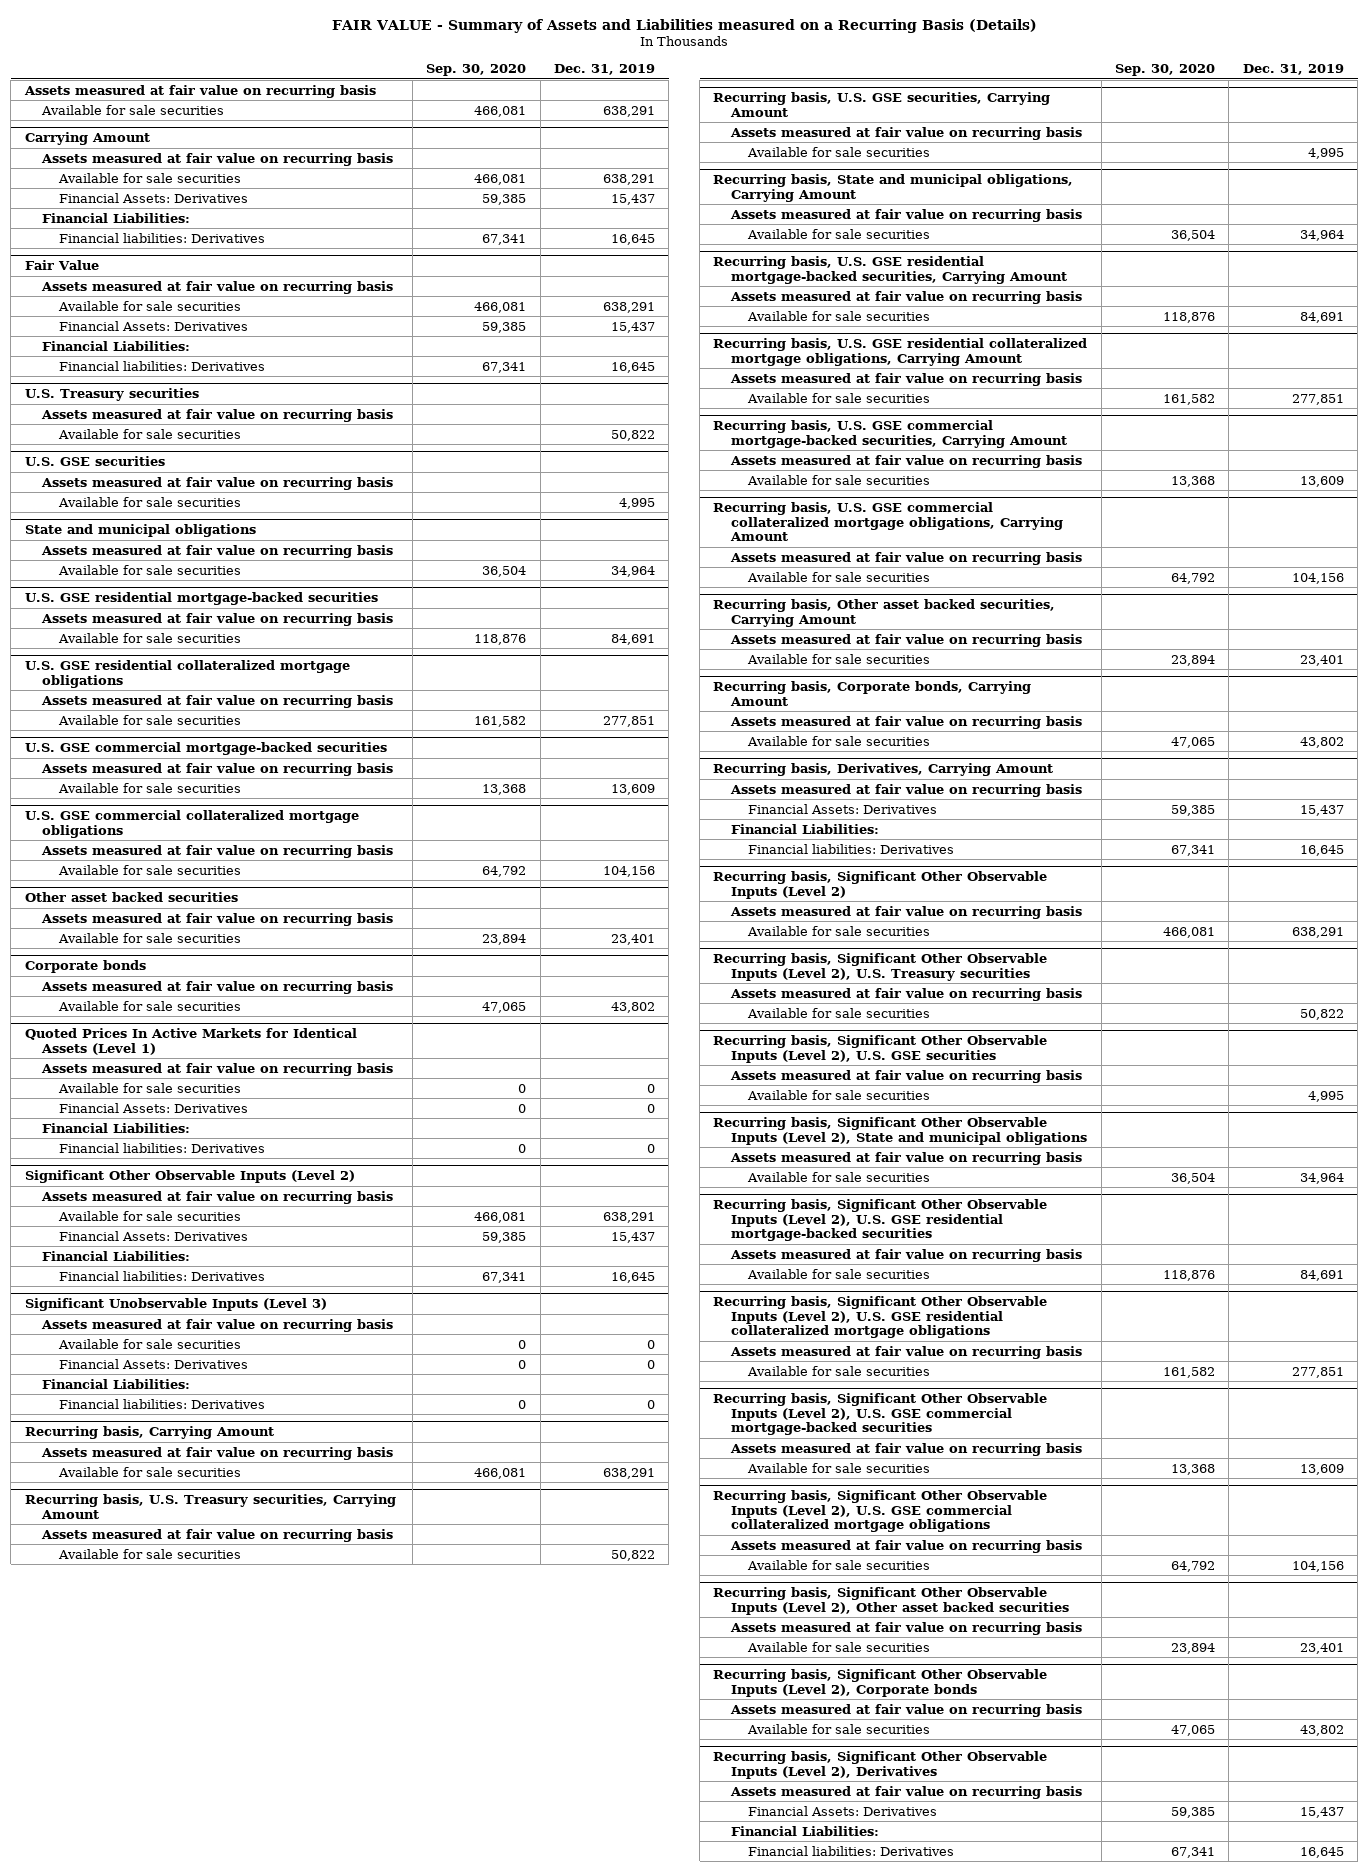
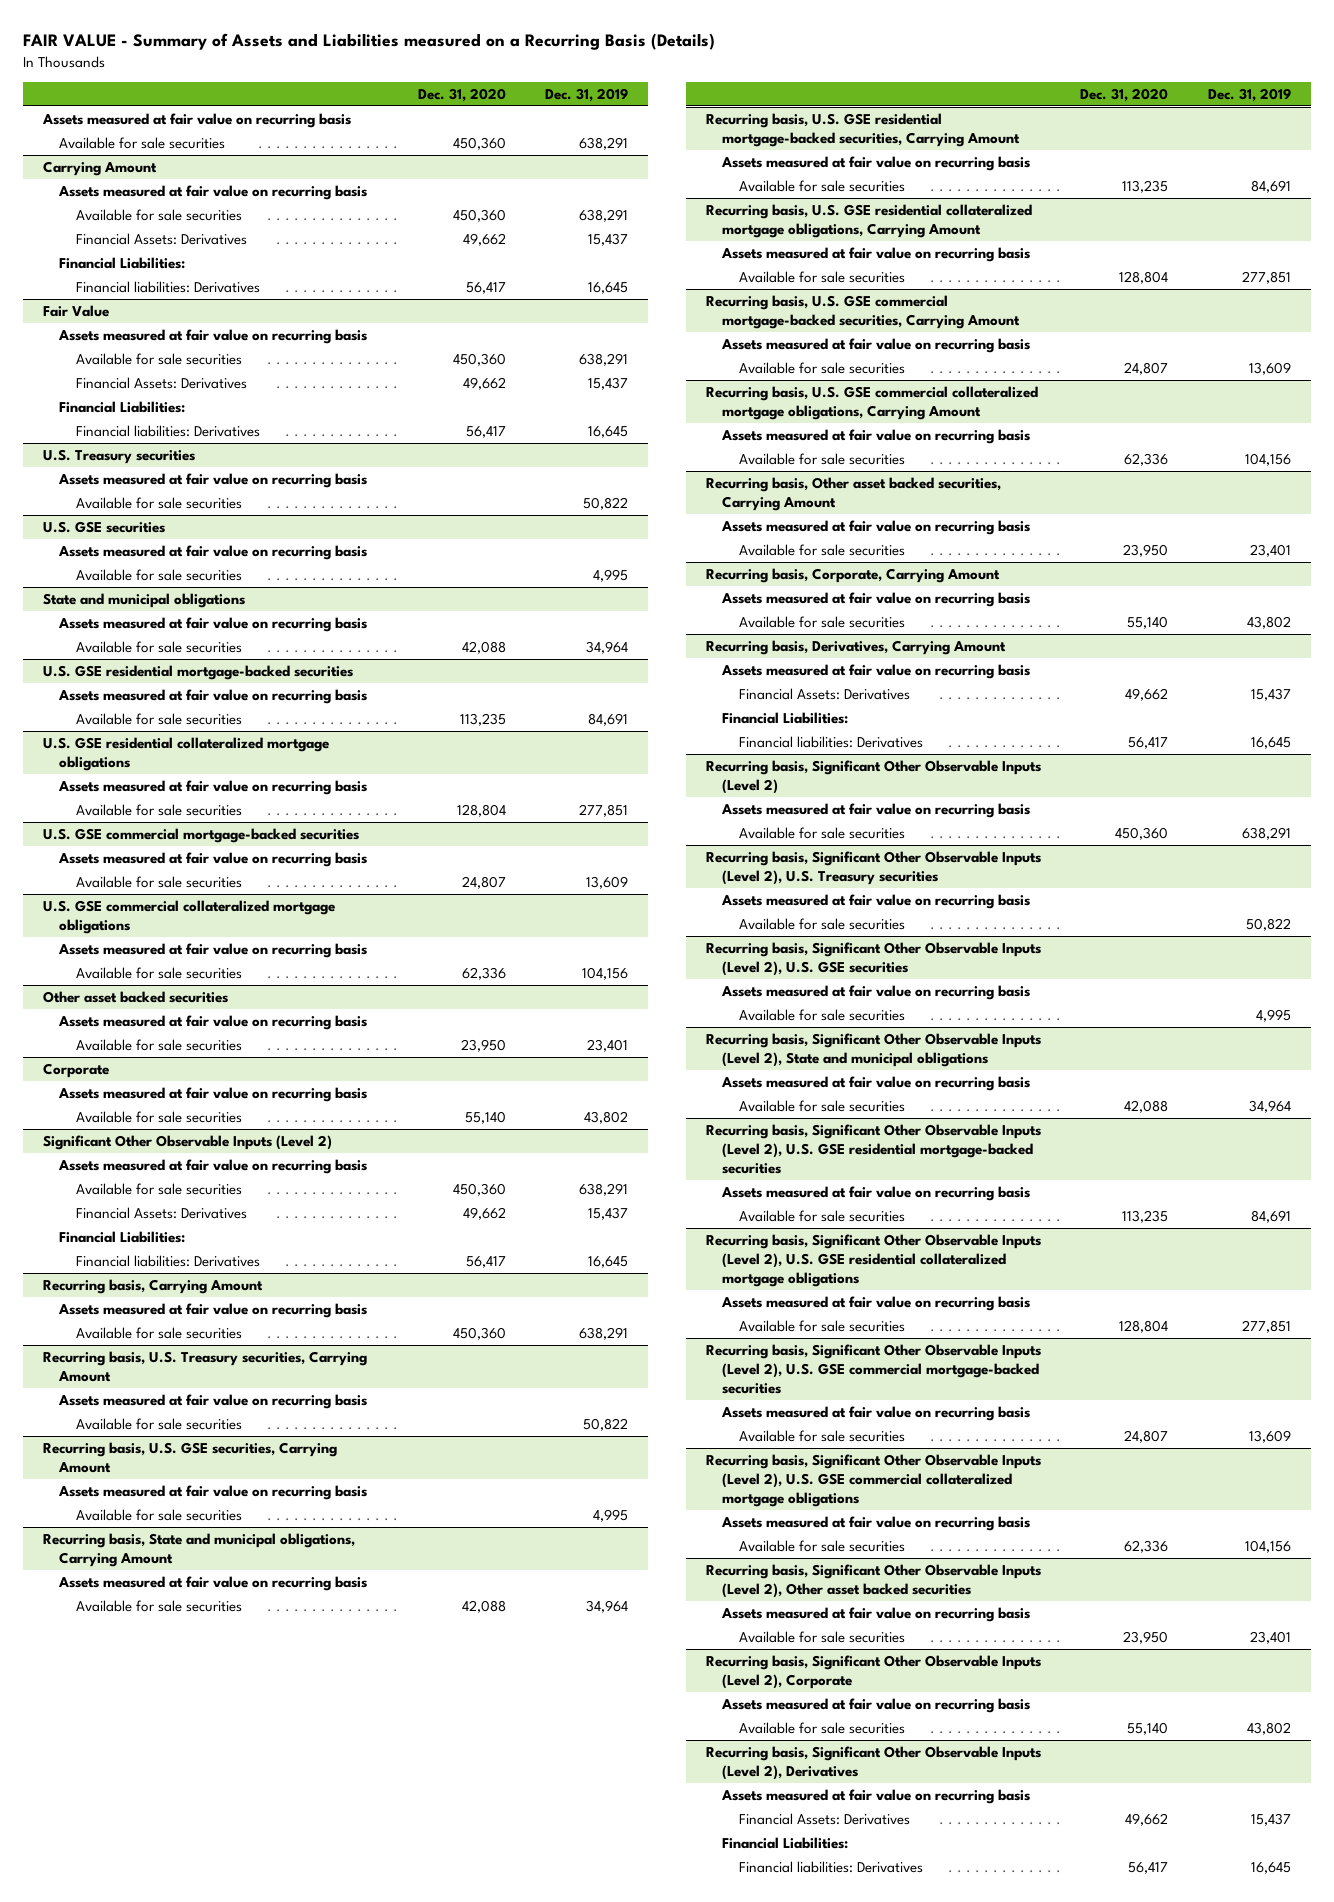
[426,64,527,77] Sep. 30, 2020 -> none
none -> [417,87,506,102] Dec. 31, 2020
[24,959,146,973] Corporate bonds -> [42,1062,109,1078] Corporate
[24,1027,357,1055] Quoted Prices In Active Markets for Identical Assets (Level 1) -> none
[41,1062,394,1076] Assets measured at fair value on recurring basis -> none
[58,1082,242,1093] Available for sale securities -> none
[59,1102,249,1113] Financial Assets: Derivatives -> none
[42,1122,191,1133] Financial Liabilities: -> none
[59,1142,266,1153] Financial liabilities: Derivatives -> none
[24,1297,327,1311] Significant Unobservable Inputs (Level 3) -> none
[41,1318,394,1332] Assets measured at fair value on recurring basis -> none
[58,1338,242,1349] Available for sale securities -> none
[59,1358,249,1369] Financial Assets: Derivatives -> none
[42,1378,191,1389] Financial Liabilities: -> none
[59,1398,266,1409] Financial liabilities: Derivatives -> none
[713,680,1032,706] Recurring basis, Corporate bonds, Carrying Amount -> [705,567,1000,583] Recurring basis, Corporate, Carrying Amount
[713,1668,1048,1697] Recurring basis, Significant Other Observable Inputs (Level 2), Corporate bonds -> [705,1654,1041,1689] Recurring basis, Significant Other Observable Inputs (Level 2), Corporate

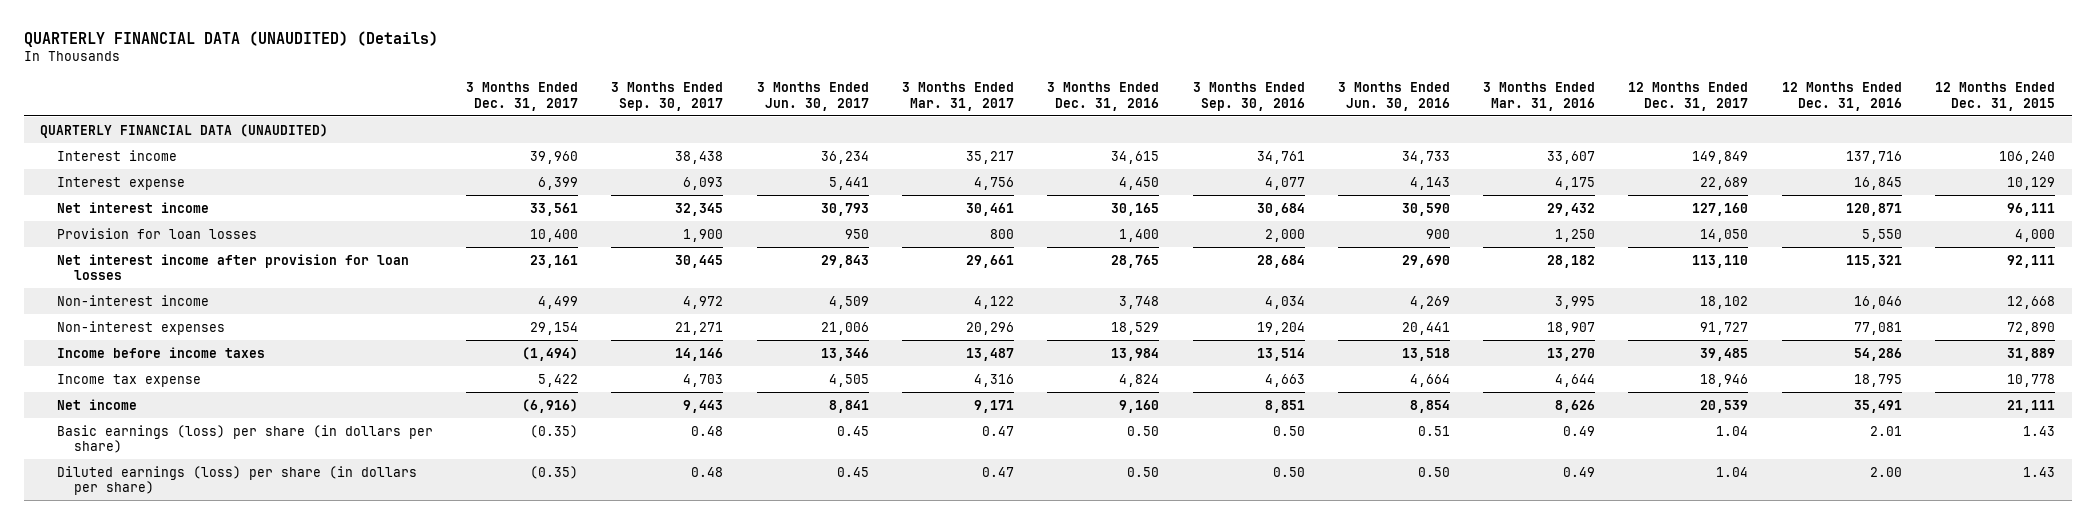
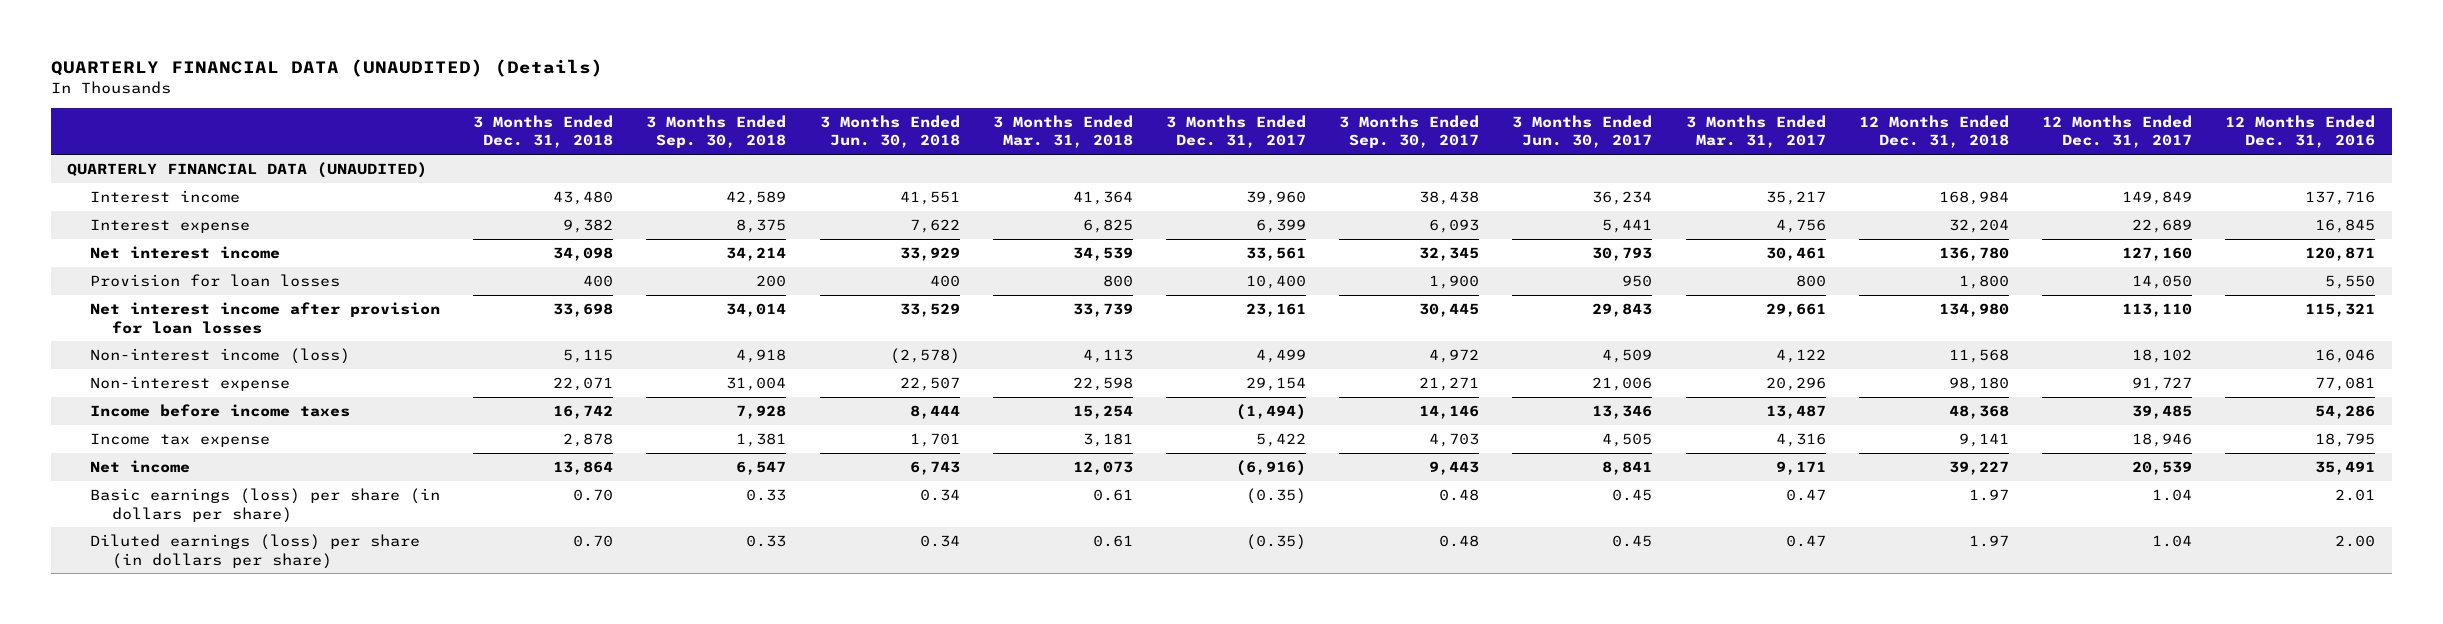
[1047,82,1160,111] 3 Months Ended Dec. 31, 2016 -> none
[1192,82,1305,111] 3 Months Ended Sep. 30, 2016 -> none
[1337,82,1450,111] 3 Months Ended Jun. 30, 2016 -> none
[1483,82,1596,111] 3 Months Ended Mar. 31, 2016 -> none
[1934,82,2055,111] 12 Months Ended Dec. 31, 2015 -> none
none -> [473,114,614,149] 3 Months Ended Dec. 31, 2018
none -> [646,114,787,149] 3 Months Ended Sep. 30, 2018
none -> [819,114,960,149] 3 Months Ended Jun. 30, 2018
none -> [992,114,1133,149] 3 Months Ended Mar. 31, 2018
none -> [1858,114,2009,149] 12 Months Ended Dec. 31, 2018
[56,294,209,306] Non-interest income -> [89,348,350,365] Non-interest income (loss)
[56,320,225,335] Non-interest expenses -> [89,376,290,392] Non-interest expense

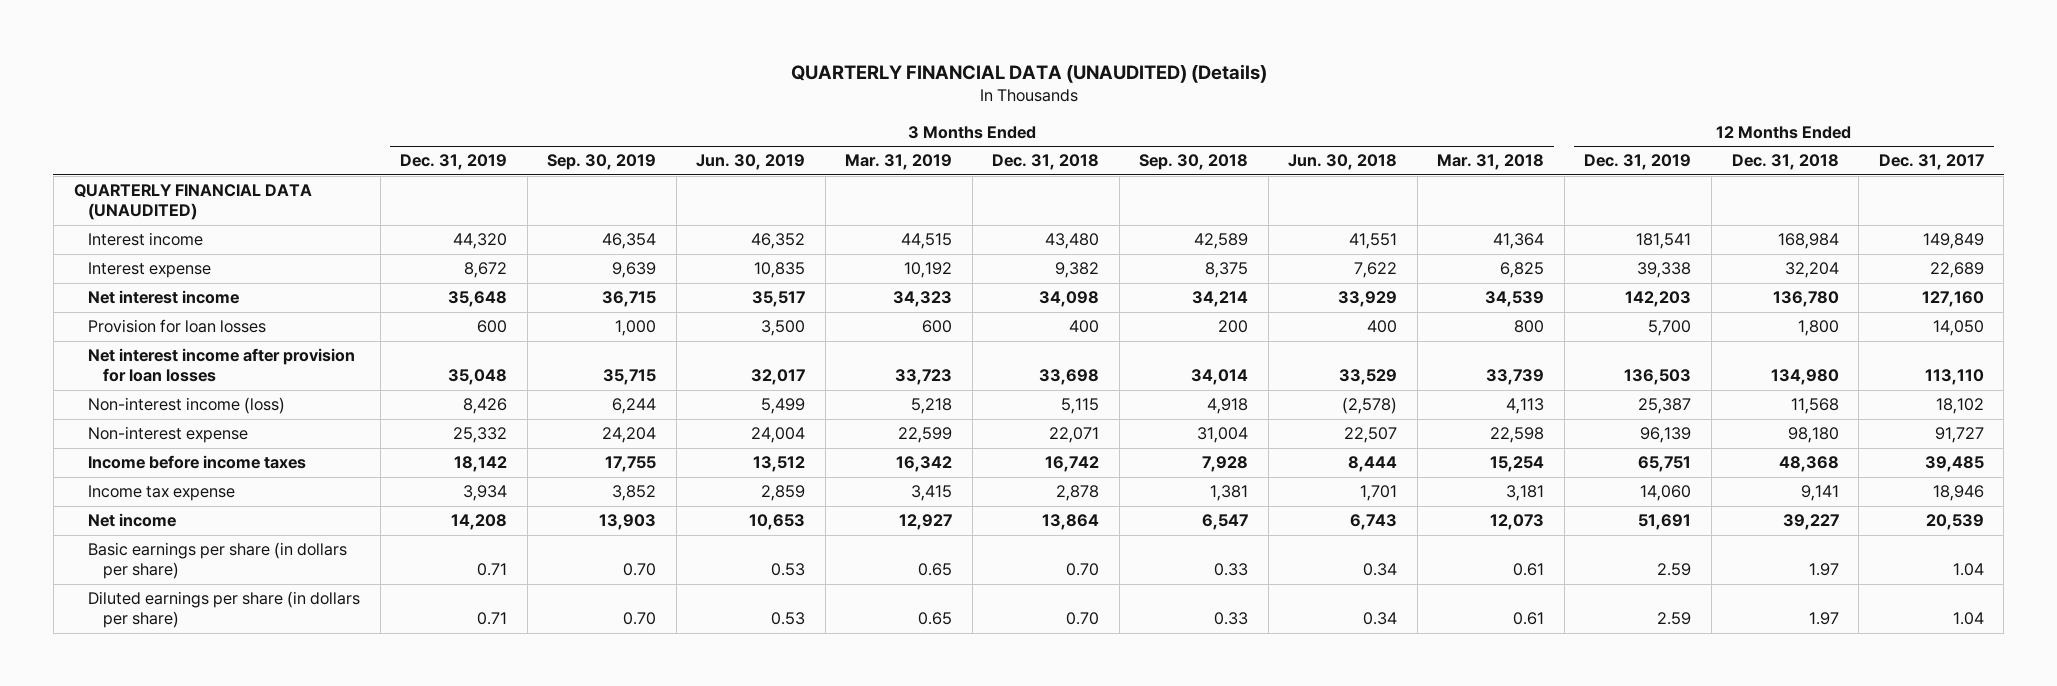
[1165,114,1306,149] 3 Months Ended Dec. 31, 2017 -> none
[1339,114,1480,149] 3 Months Ended Sep. 30, 2017 -> none
[1512,114,1653,149] 3 Months Ended Jun. 30, 2017 -> none
[1685,114,1826,149] 3 Months Ended Mar. 31, 2017 -> none
[2225,114,2376,149] 12 Months Ended Dec. 31, 2016 -> none
none -> [400,154,508,171] Dec. 31, 2019
none -> [547,154,657,171] Sep. 30, 2019
none -> [696,154,806,171] Jun. 30, 2019
none -> [845,154,953,171] Mar. 31, 2019
none -> [1584,154,1692,171] Dec. 31, 2019
[89,488,440,523] Basic earnings (loss) per share (in dollars per share) -> [88,542,348,580] Basic earnings per share (in dollars per share)
[89,534,420,569] Diluted earnings (loss) per share (in dollars per share) -> [88,591,361,629] Diluted earnings per share (in dollars per share)

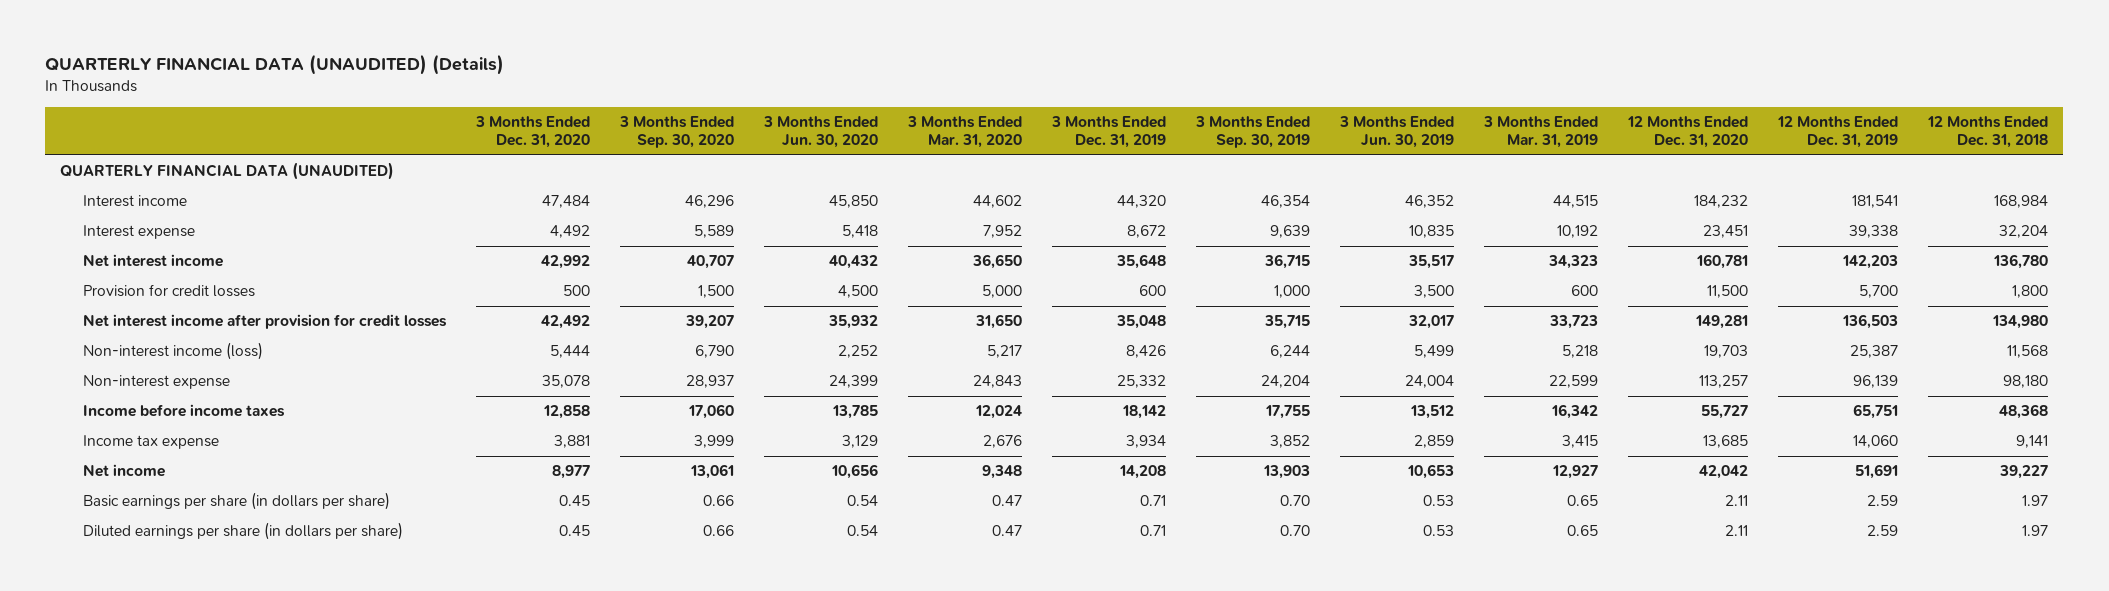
[992,154,1100,171] Dec. 31, 2018 -> none
[1139,154,1249,171] Sep. 30, 2018 -> none
[1288,154,1398,171] Jun. 30, 2018 -> none
[1437,154,1545,171] Mar. 31, 2018 -> none
[1878,154,1984,171] Dec. 31, 2017 -> none
none -> [475,115,591,149] 3 Months Ended Dec. 31, 2020
none -> [619,115,735,149] 3 Months Ended Sep. 30, 2020
none -> [763,115,879,149] 3 Months Ended Jun. 30, 2020
none -> [907,115,1023,149] 3 Months Ended Mar. 31, 2020
none -> [1627,115,1749,149] 12 Months Ended Dec. 31, 2020
[88,319,267,334] Provision for loan losses -> [83,284,256,298] Provision for credit losses
[88,348,356,383] Net interest income after provision for loan losses -> [83,314,448,330] Net interest income after provision for credit losses

